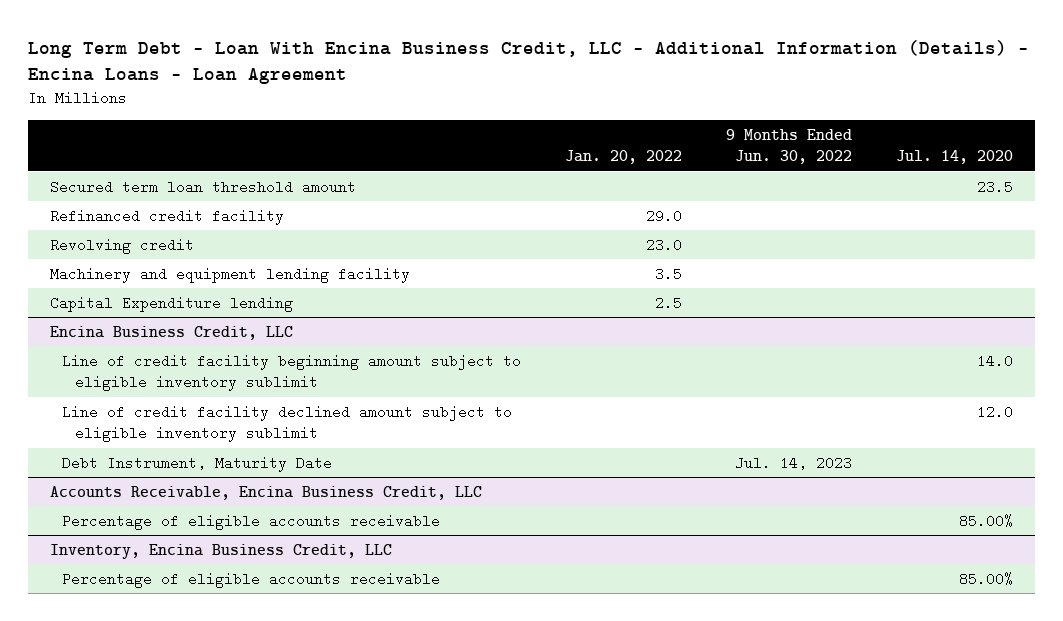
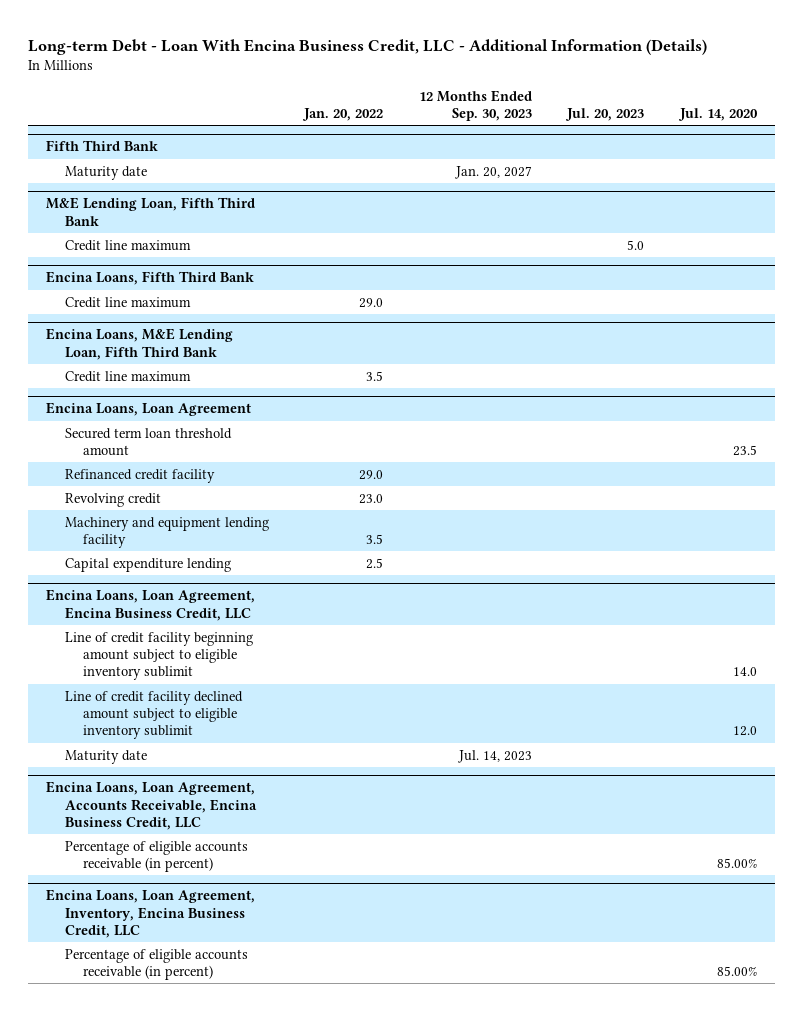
[27,40,1029,85] Long Term Debt - Loan With Encina Business Credit, LLC - Additional Information (Details) - Encina Loans - Loan Agreement -> [28,38,708,55] Long-term Debt - Loan With Encina Business Credit, LLC - Additional Information (Details)
[725,128,852,165] 9 Months Ended Jun. 30, 2022 -> none
none -> [418,89,532,121] 12 Months Ended Sep. 30, 2023
none -> [565,107,645,121] Jul. 20, 2023
none -> [46,140,159,152] Fifth Third Bank
none -> [64,165,147,180] Maturity date
none -> [46,197,256,226] M&E Lending Loan, Fifth Third Bank
none -> [64,239,191,251] Credit line maximum
none -> [46,271,255,286] Encina Loans, Fifth Third Bank
none -> [64,296,191,308] Credit line maximum
none -> [46,328,234,360] Encina Loans, M&E Lending Loan, Fifth Third Bank
none -> [64,370,191,382] Credit line maximum
none -> [46,402,252,417] Encina Loans, Loan Agreement
[49,295,293,312] Capital Expenditure lending -> [64,557,231,572] Capital expenditure lending
[49,325,293,340] Encina Business Credit, LLC -> [46,589,256,621] Encina Loans, Loan Agreement, Encina Business Credit, LLC
[62,455,333,472] Debt Instrument, Maturity Date -> [64,749,147,764] Maturity date
[49,485,482,500] Accounts Receivable, Encina Business Credit, LLC -> [46,781,257,831] Encina Loans, Loan Agreement, Accounts Receivable, Encina Business Credit, LLC
[62,513,441,530] Percentage of eligible accounts receivable -> [64,840,248,872] Percentage of eligible accounts receivable (in percent)
[49,543,392,559] Inventory, Encina Business Credit, LLC -> [46,889,256,939] Encina Loans, Loan Agreement, Inventory, Encina Business Credit, LLC
[62,571,441,588] Percentage of eligible accounts receivable -> [64,948,248,980] Percentage of eligible accounts receivable (in percent)

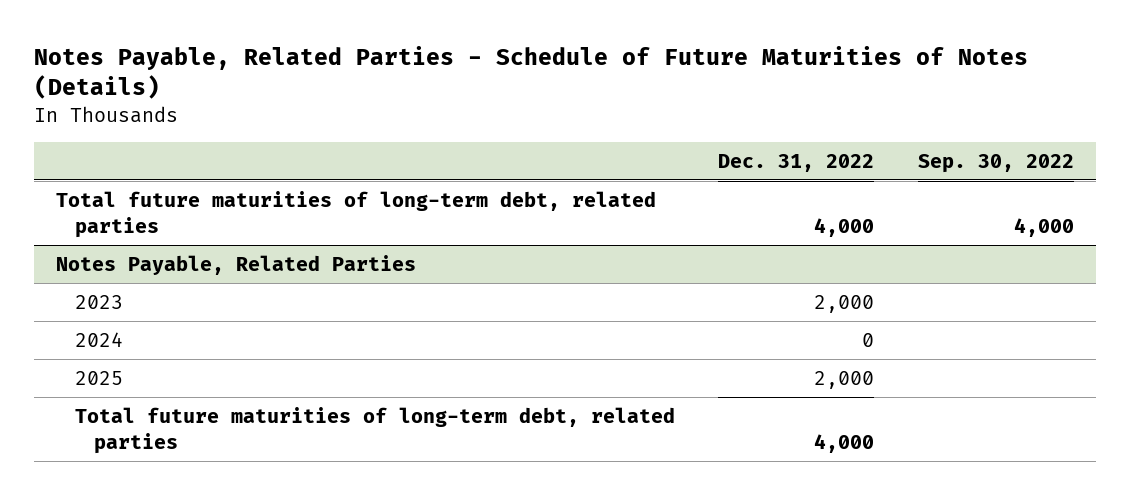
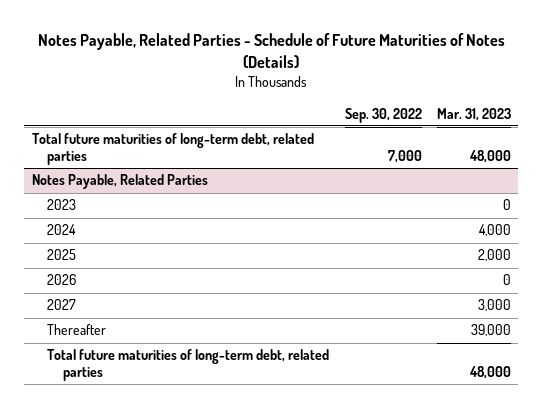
[718,153,875,172] Dec. 31, 2022 -> none
none -> [436,107,511,121] Mar. 31, 2023
[1013,217,1074,237] 4,000 -> [387,149,422,163] 7,000
none -> [47,274,77,286] 2026
none -> [47,299,77,311] 2027
none -> [47,324,107,336] Thereafter

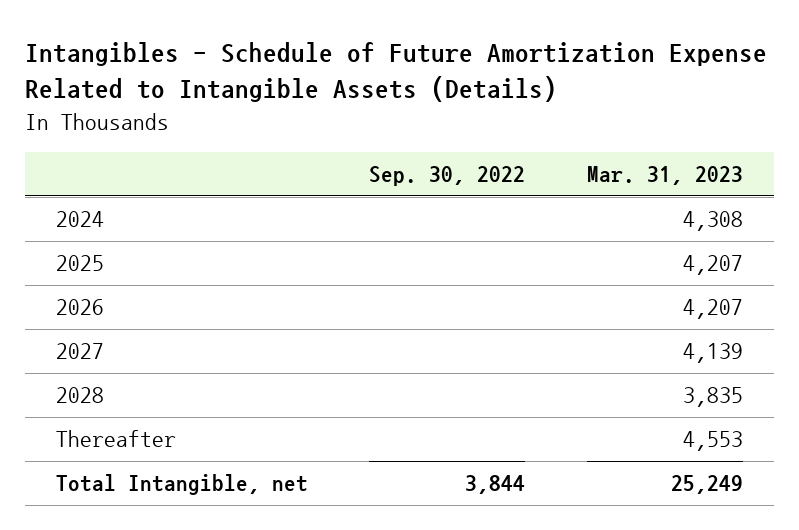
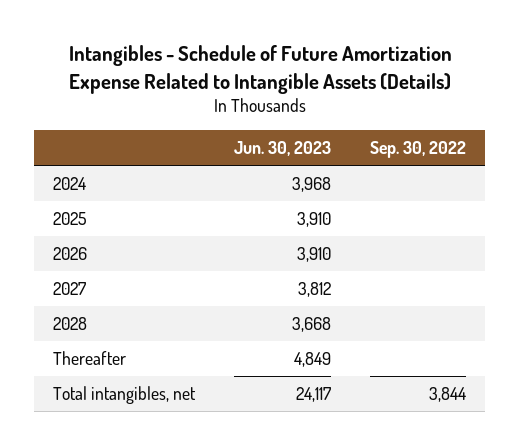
[586,166,743,186] Mar. 31, 2023 -> none
none -> [234,141,332,157] Jun. 30, 2023
[55,474,308,496] Total Intangible, net -> [53,386,197,405] Total intangibles, net

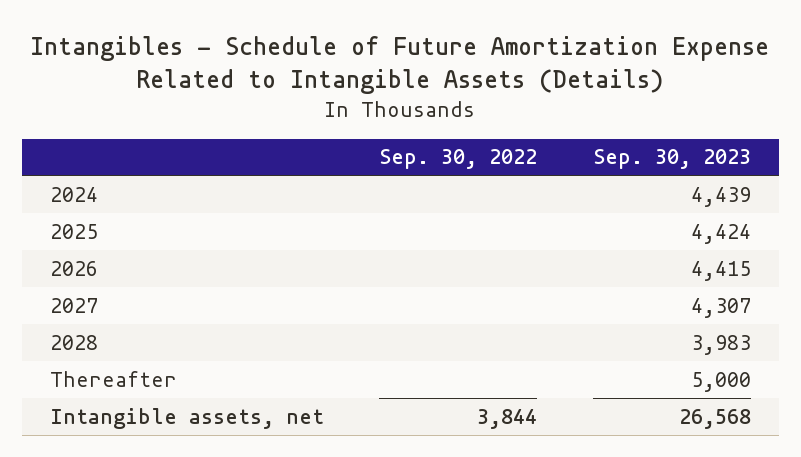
[234,141,332,157] Jun. 30, 2023 -> none
none -> [593,149,752,170] Sep. 30, 2023
[53,386,197,405] Total intangibles, net -> [49,407,324,429] Intangible assets, net

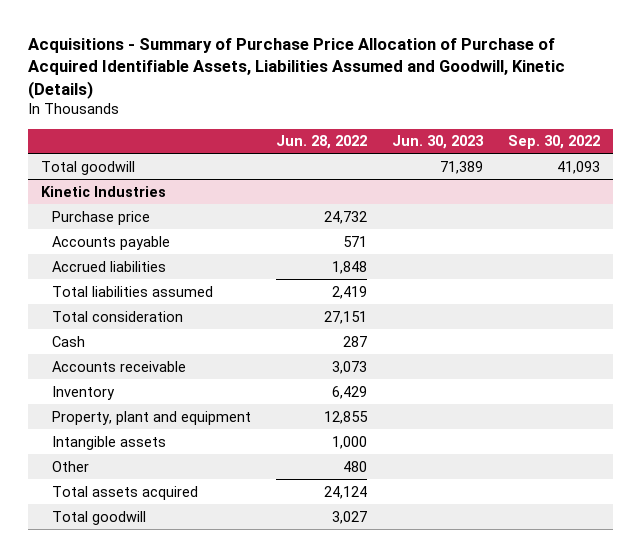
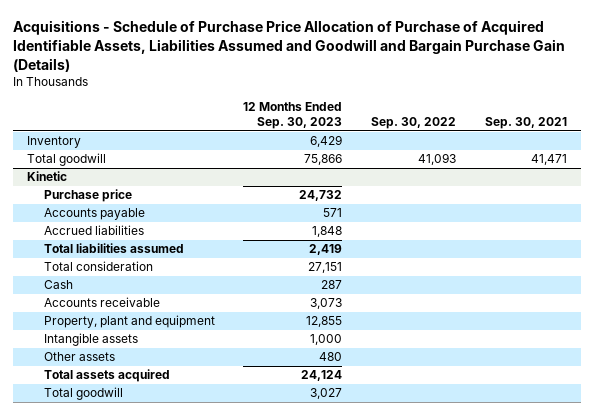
[27,38,565,99] Acquisitions - Summary of Purchase Price Allocation of Purchase of Acquired Identifiable Assets, Liabilities Assumed and Goodwill, Kinetic (Details) -> [12,19,565,72] Acquisitions - Schedule of Purchase Price Allocation of Purchase of Acquired Identifiable Assets, Liabilities Assumed and Goodwill and Bargain Purchase Gain (Details)
[275,135,367,150] Jun. 28, 2022 -> none
[392,135,485,150] Jun. 30, 2023 -> none
none -> [243,102,343,130] 12 Months Ended Sep. 30, 2023
none -> [484,117,567,130] Sep. 30, 2021
none -> [27,136,82,149] Inventory
[40,185,166,197] Kinetic Industries -> [27,171,68,182] Kinetic
[51,385,115,400] Inventory -> none
[51,460,89,472] Other -> [43,352,115,362] Other assets

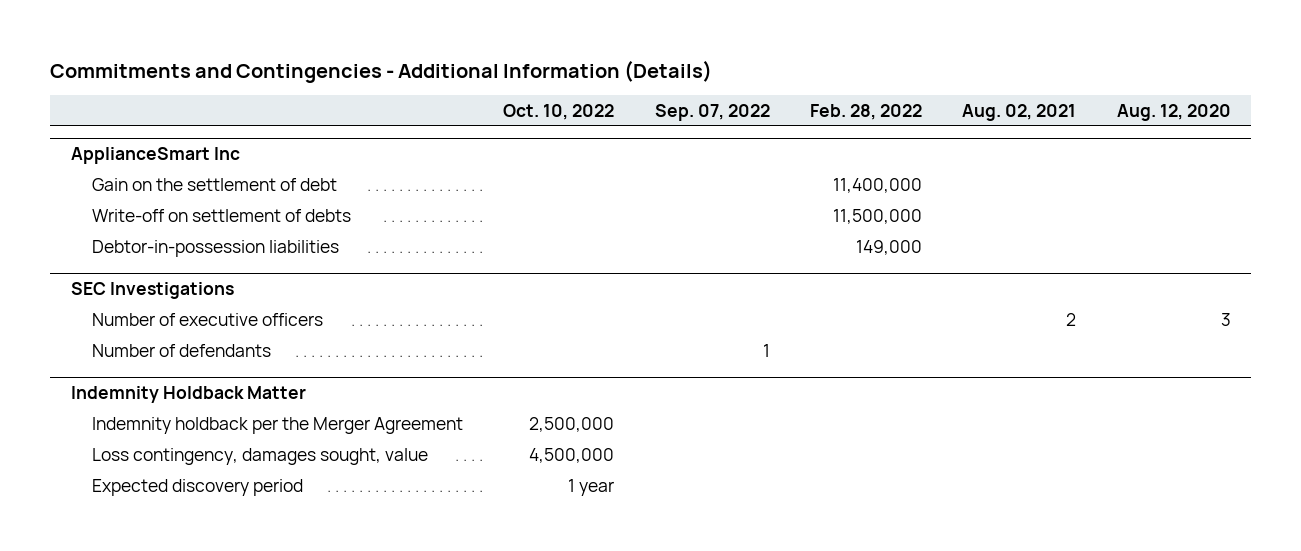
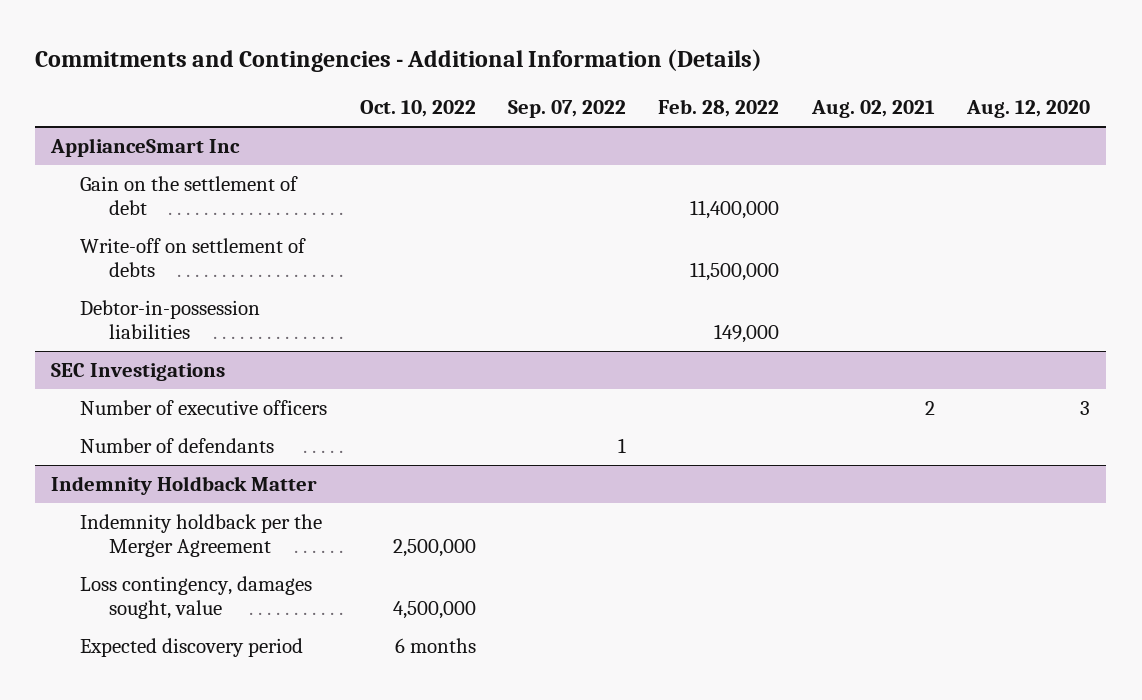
[568,478,615,496] 1 year -> [394,638,476,654] 6 months

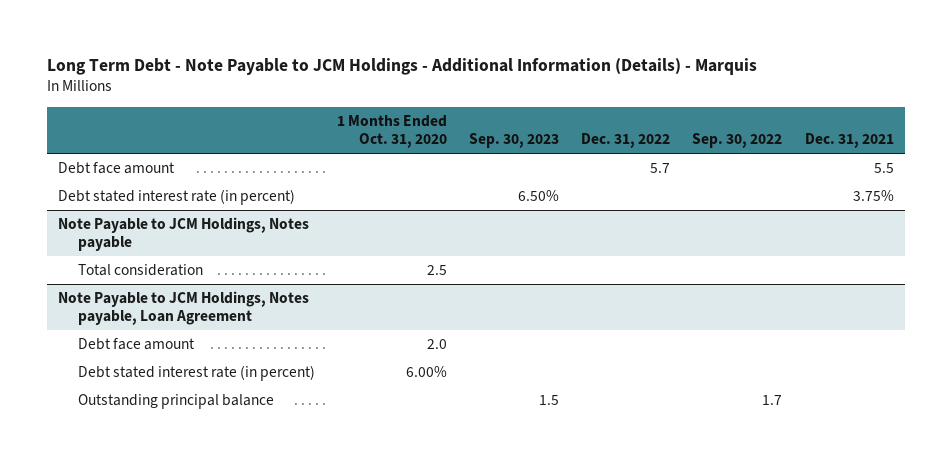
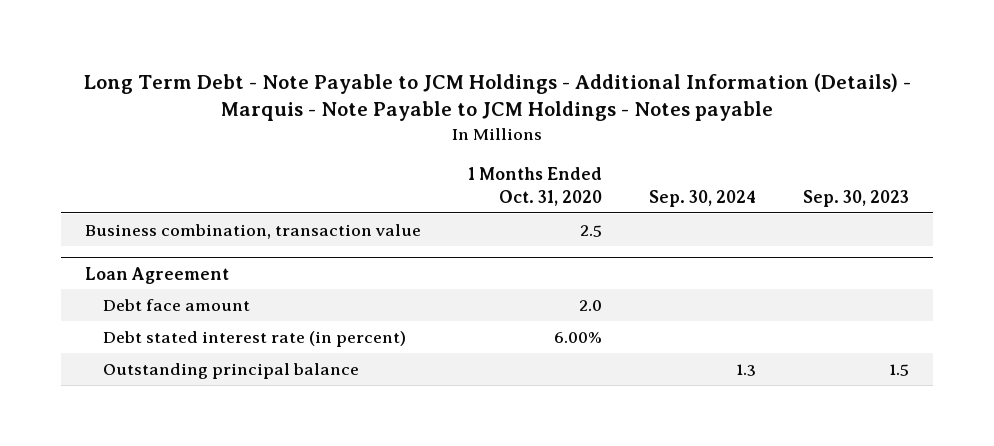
[47,57,758,75] Long Term Debt - Note Payable to JCM Holdings - Additional Information (Details) - Marquis -> [84,72,912,122] Long Term Debt - Note Payable to JCM Holdings - Additional Information (Details) - Marquis - Note Payable to JCM Holdings - Notes payable
[581,133,671,149] Dec. 31, 2022 -> none
[692,133,783,149] Sep. 30, 2022 -> none
[804,133,894,149] Dec. 31, 2021 -> none
none -> [649,190,757,208] Sep. 30, 2024
[58,161,176,174] Debt face amount -> none
[58,188,296,205] Debt stated interest rate (in percent) -> none
[58,216,310,252] Note Payable to JCM Holdings, Notes payable -> none
[77,263,203,276] Total consideration -> none
none -> [84,223,421,239] Business combination, transaction value
[58,290,310,326] Note Payable to JCM Holdings, Notes payable, Loan Agreement -> [84,266,229,284] Loan Agreement

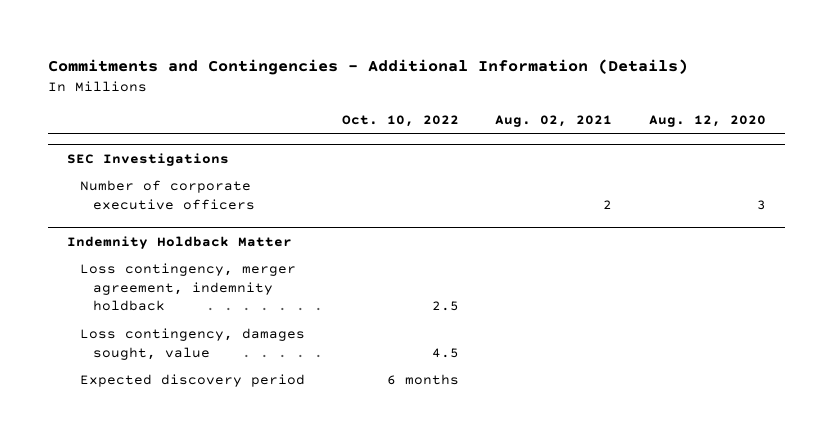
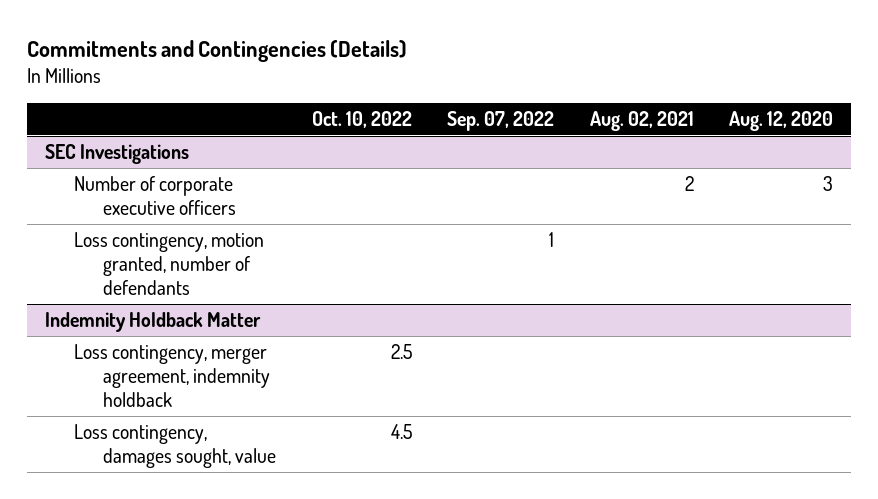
[48,59,689,76] Commitments and Contingencies - Additional Information (Details) -> [27,40,408,63] Commitments and Contingencies (Details)
none -> [447,110,555,131] Sep. 07, 2022
none -> [74,231,265,295] Loss contingency, motion granted, number of defendants
[79,374,305,388] Expected discovery period -> none

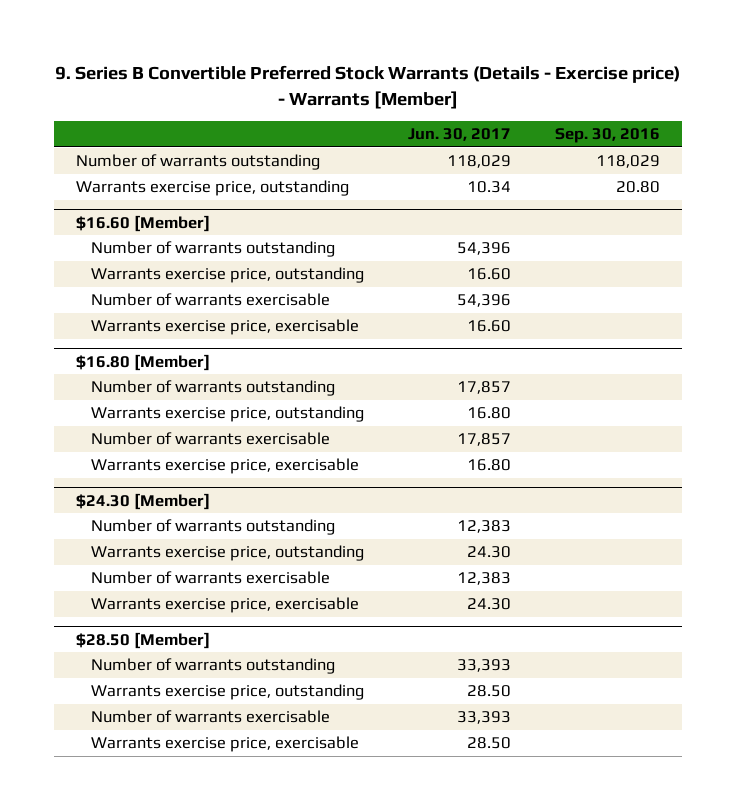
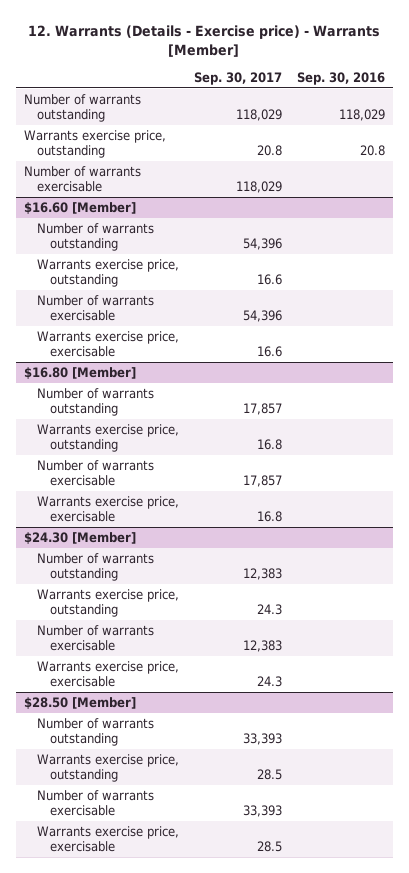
[55,65,681,109] 9. Series B Convertible Preferred Stock Warrants (Details - Exercise price) - Warrants [Member] -> [28,24,381,57] 12. Warrants (Details - Exercise price) - Warrants [Member]
[407,128,511,142] Jun. 30, 2017 -> none
none -> [193,72,282,86] Sep. 30, 2017
[616,181,661,194] 20.80 -> [360,145,386,157] 20.8
none -> [23,165,141,193] Number of warrants exercisable

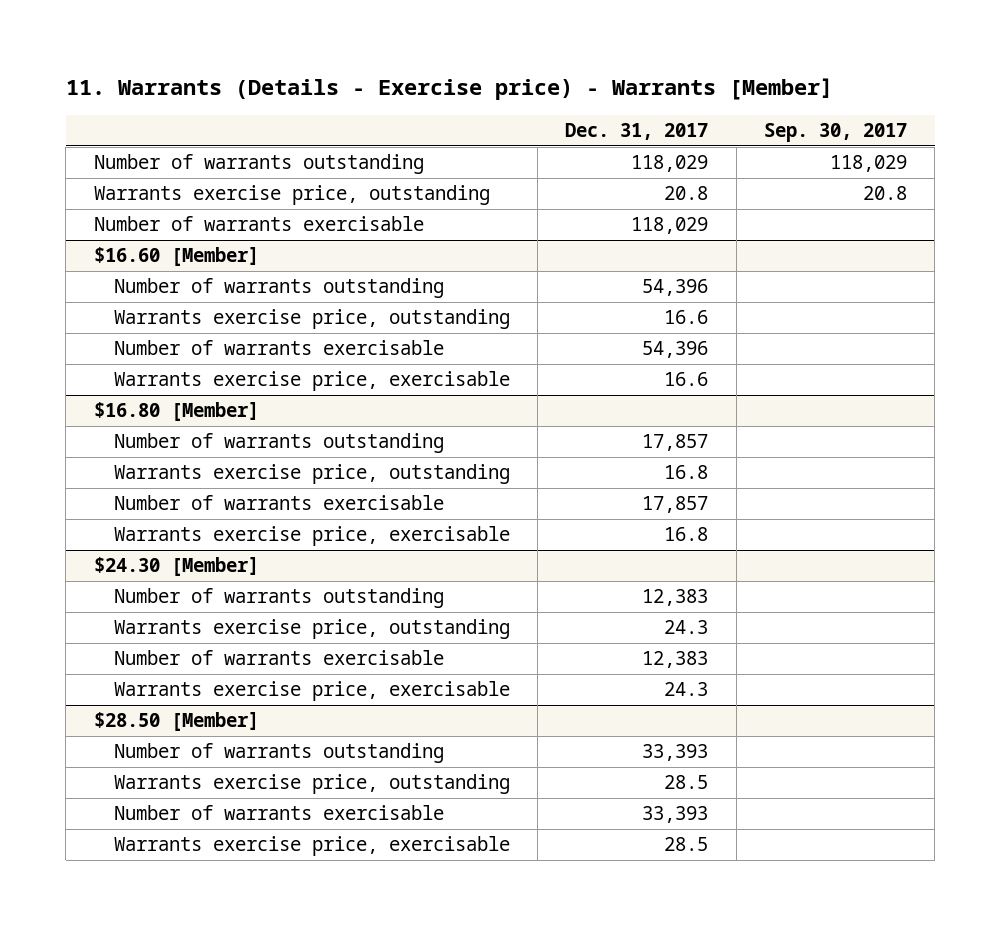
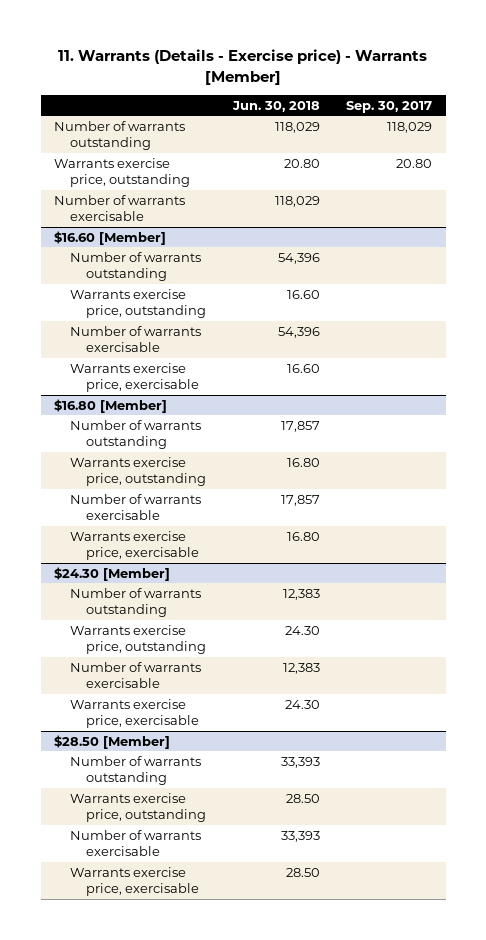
[565,123,709,141] Dec. 31, 2017 -> none
none -> [231,100,320,112] Jun. 30, 2018
[863,186,908,201] 20.8 -> [396,158,433,168] 20.80

